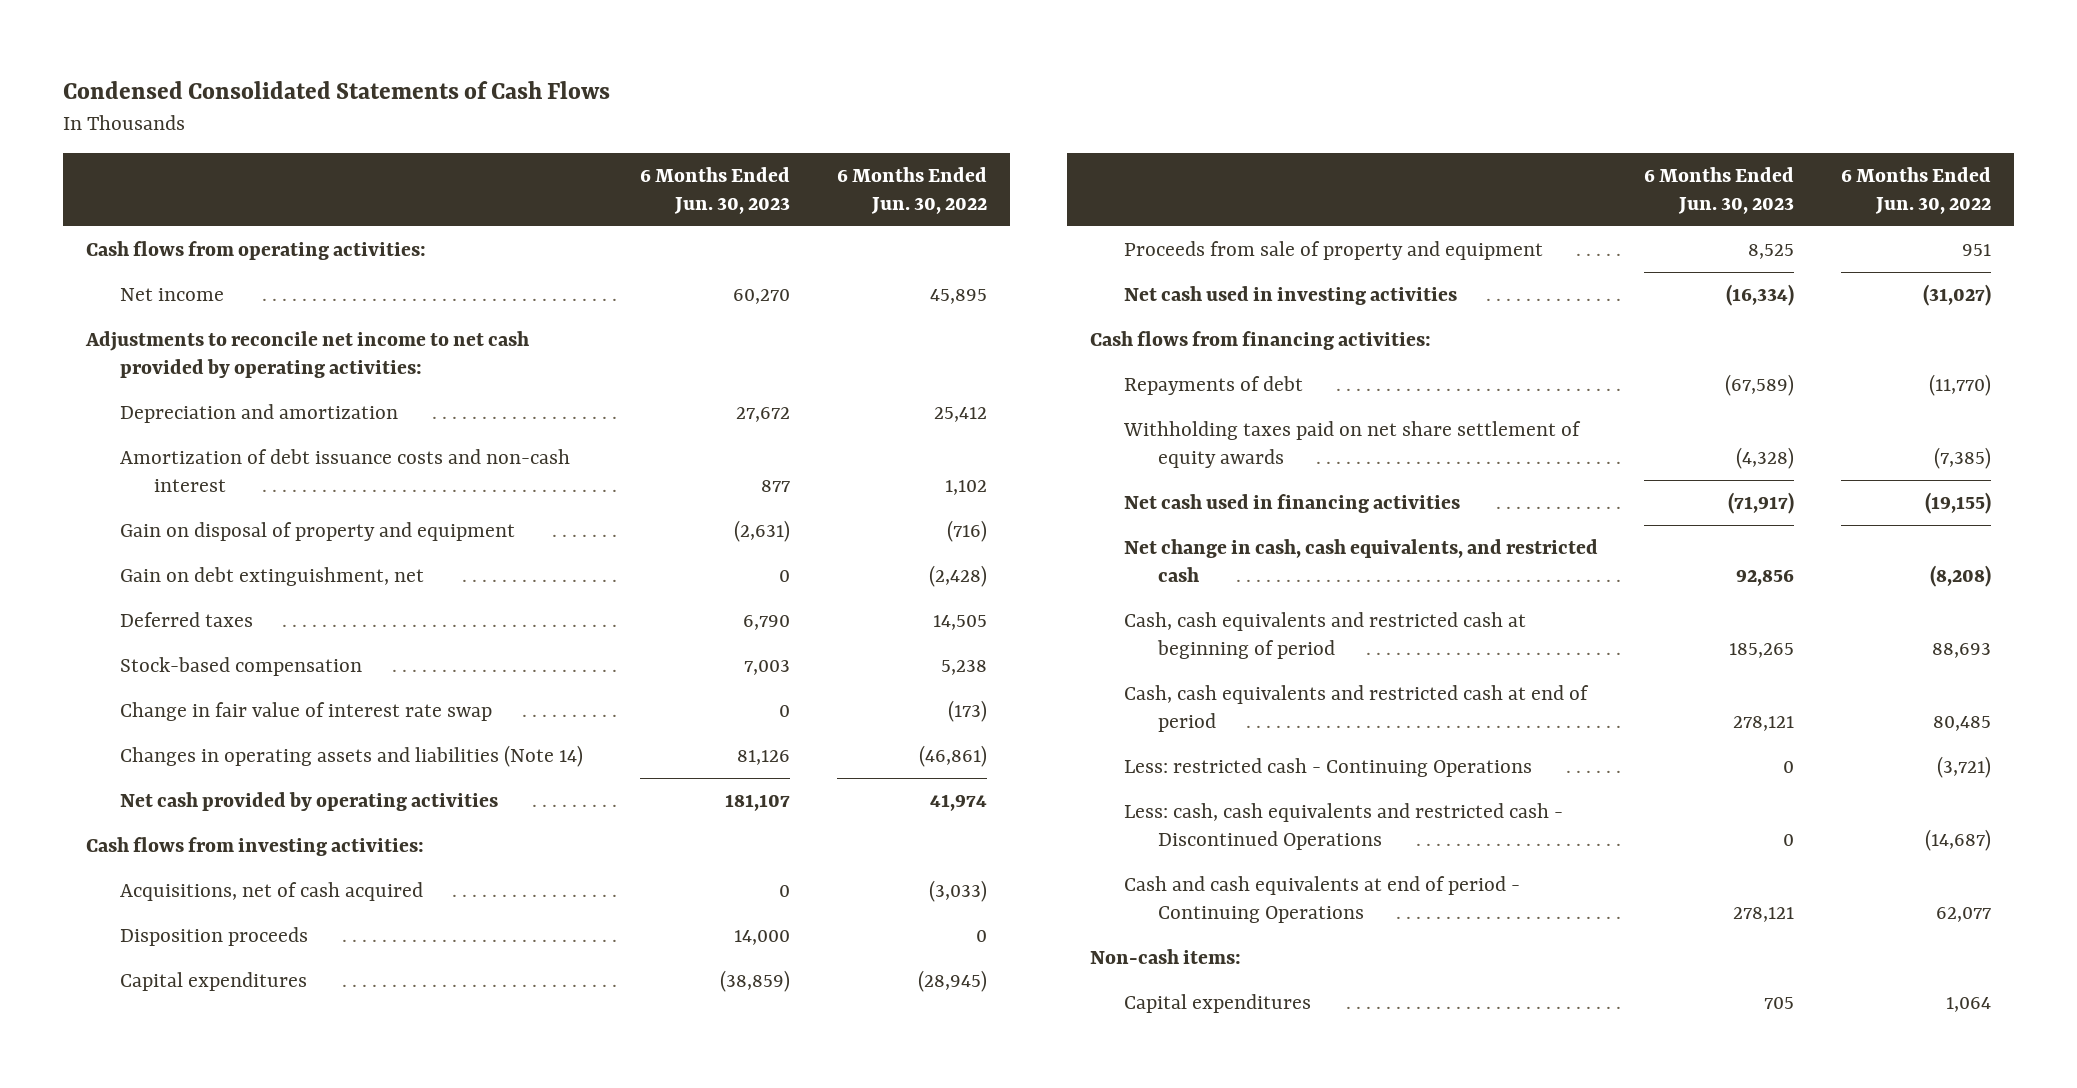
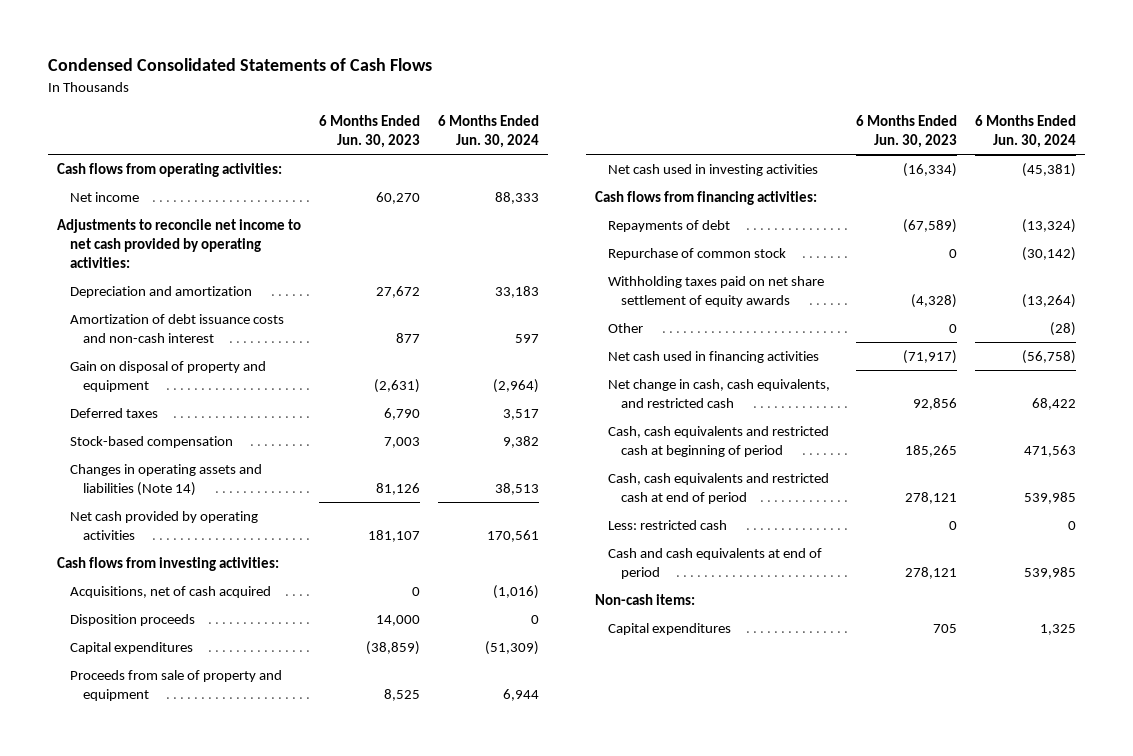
[836,166,987,214] 6 Months Ended Jun. 30, 2022 -> none
none -> [437,114,539,148] 6 Months Ended Jun. 30, 2024
[120,566,425,586] Gain on debt extinguishment, net -> none
[120,701,493,721] Change in fair value of interest rate swap -> none
none -> [607,248,786,261] Repurchase of common stock
none -> [607,323,643,334] Other
[1124,802,1564,850] Less: cash, cash equivalents and restricted cash - Discontinued Operations -> none
[1124,757,1533,777] Less: restricted cash - Continuing Operations -> [607,520,727,531] Less: restricted cash
[1124,875,1521,923] Cash and cash equivalents at end of period - Continuing Operations -> [607,548,822,580] Cash and cash equivalents at end of period

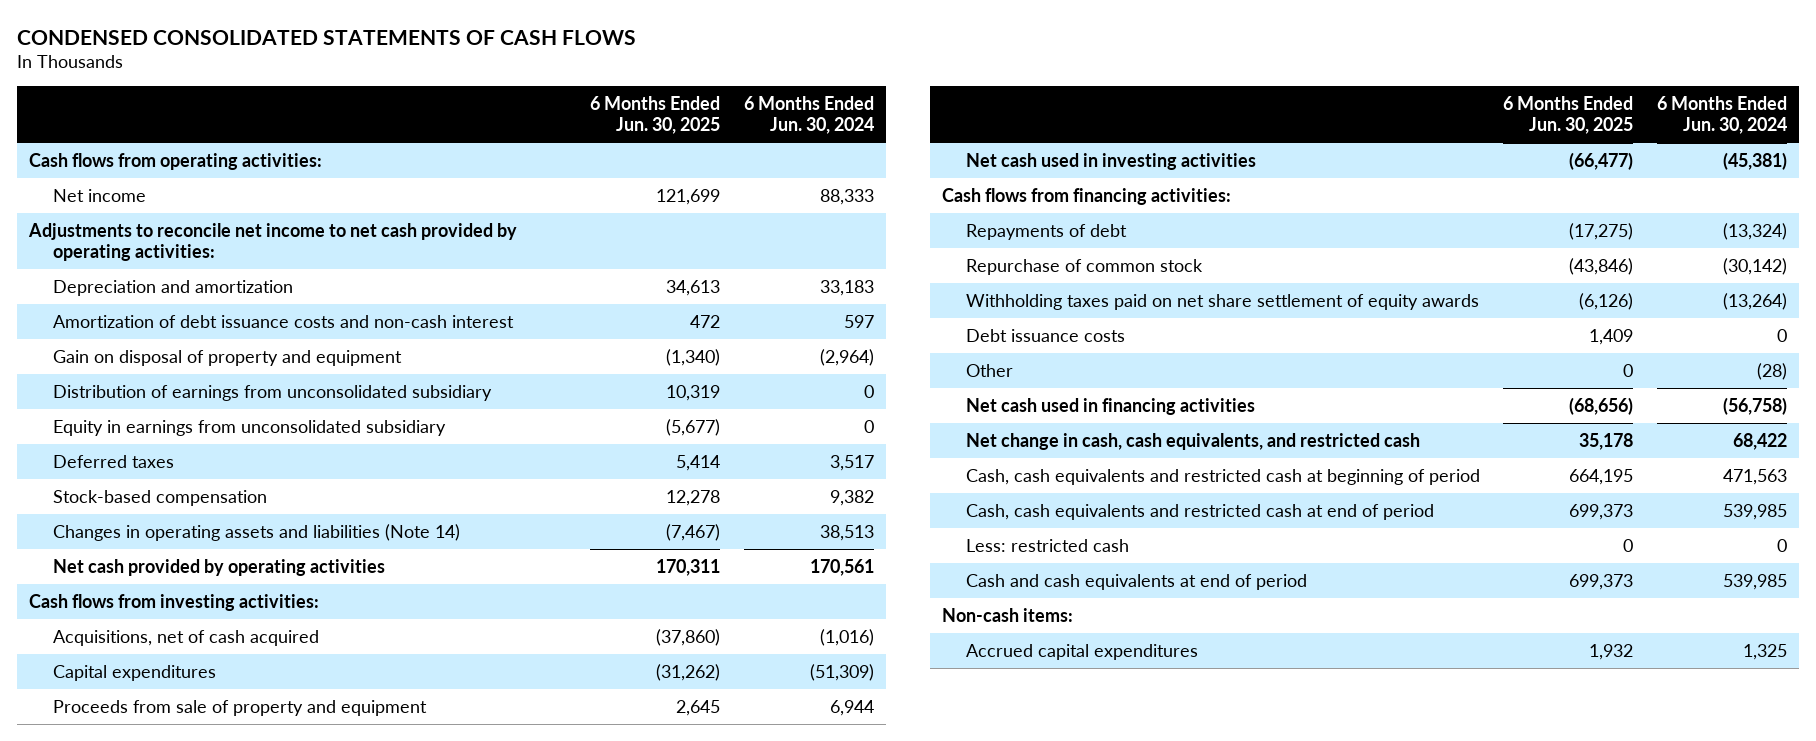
[47,58,432,72] Condensed Consolidated Statements of Cash Flows -> [17,29,637,45] CONDENSED CONSOLIDATED STATEMENTS OF CASH FLOWS
[318,114,420,148] 6 Months Ended Jun. 30, 2023 -> none
none -> [590,95,721,135] 6 Months Ended Jun. 30, 2025
none -> [52,384,492,401] Distribution of earnings from unconsolidated subsidiary
none -> [52,419,446,436] Equity in earnings from unconsolidated subsidiary
[69,614,195,627] Disposition proceeds -> none
none -> [965,328,1125,342] Debt issuance costs
[607,623,731,636] Capital expenditures -> [965,643,1198,660] Accrued capital expenditures

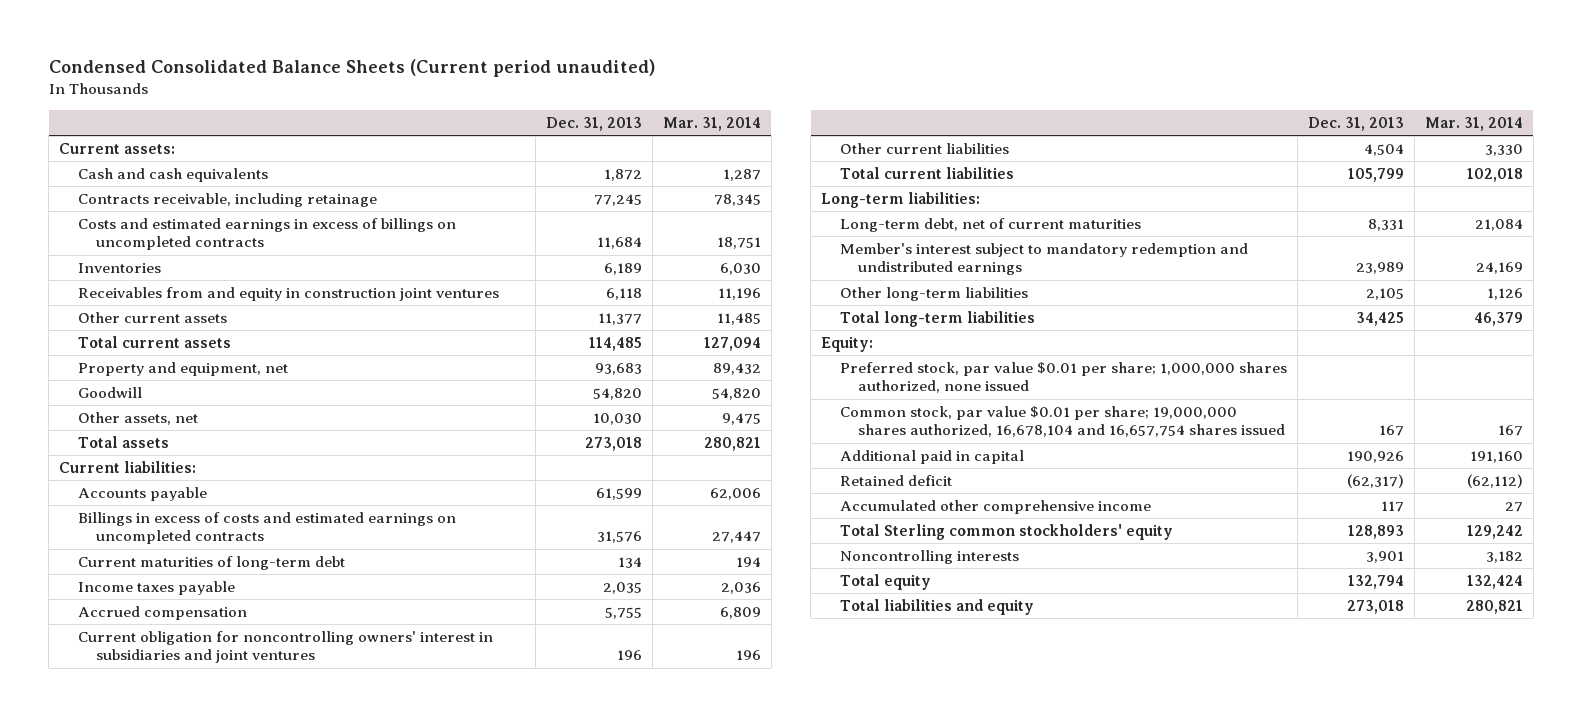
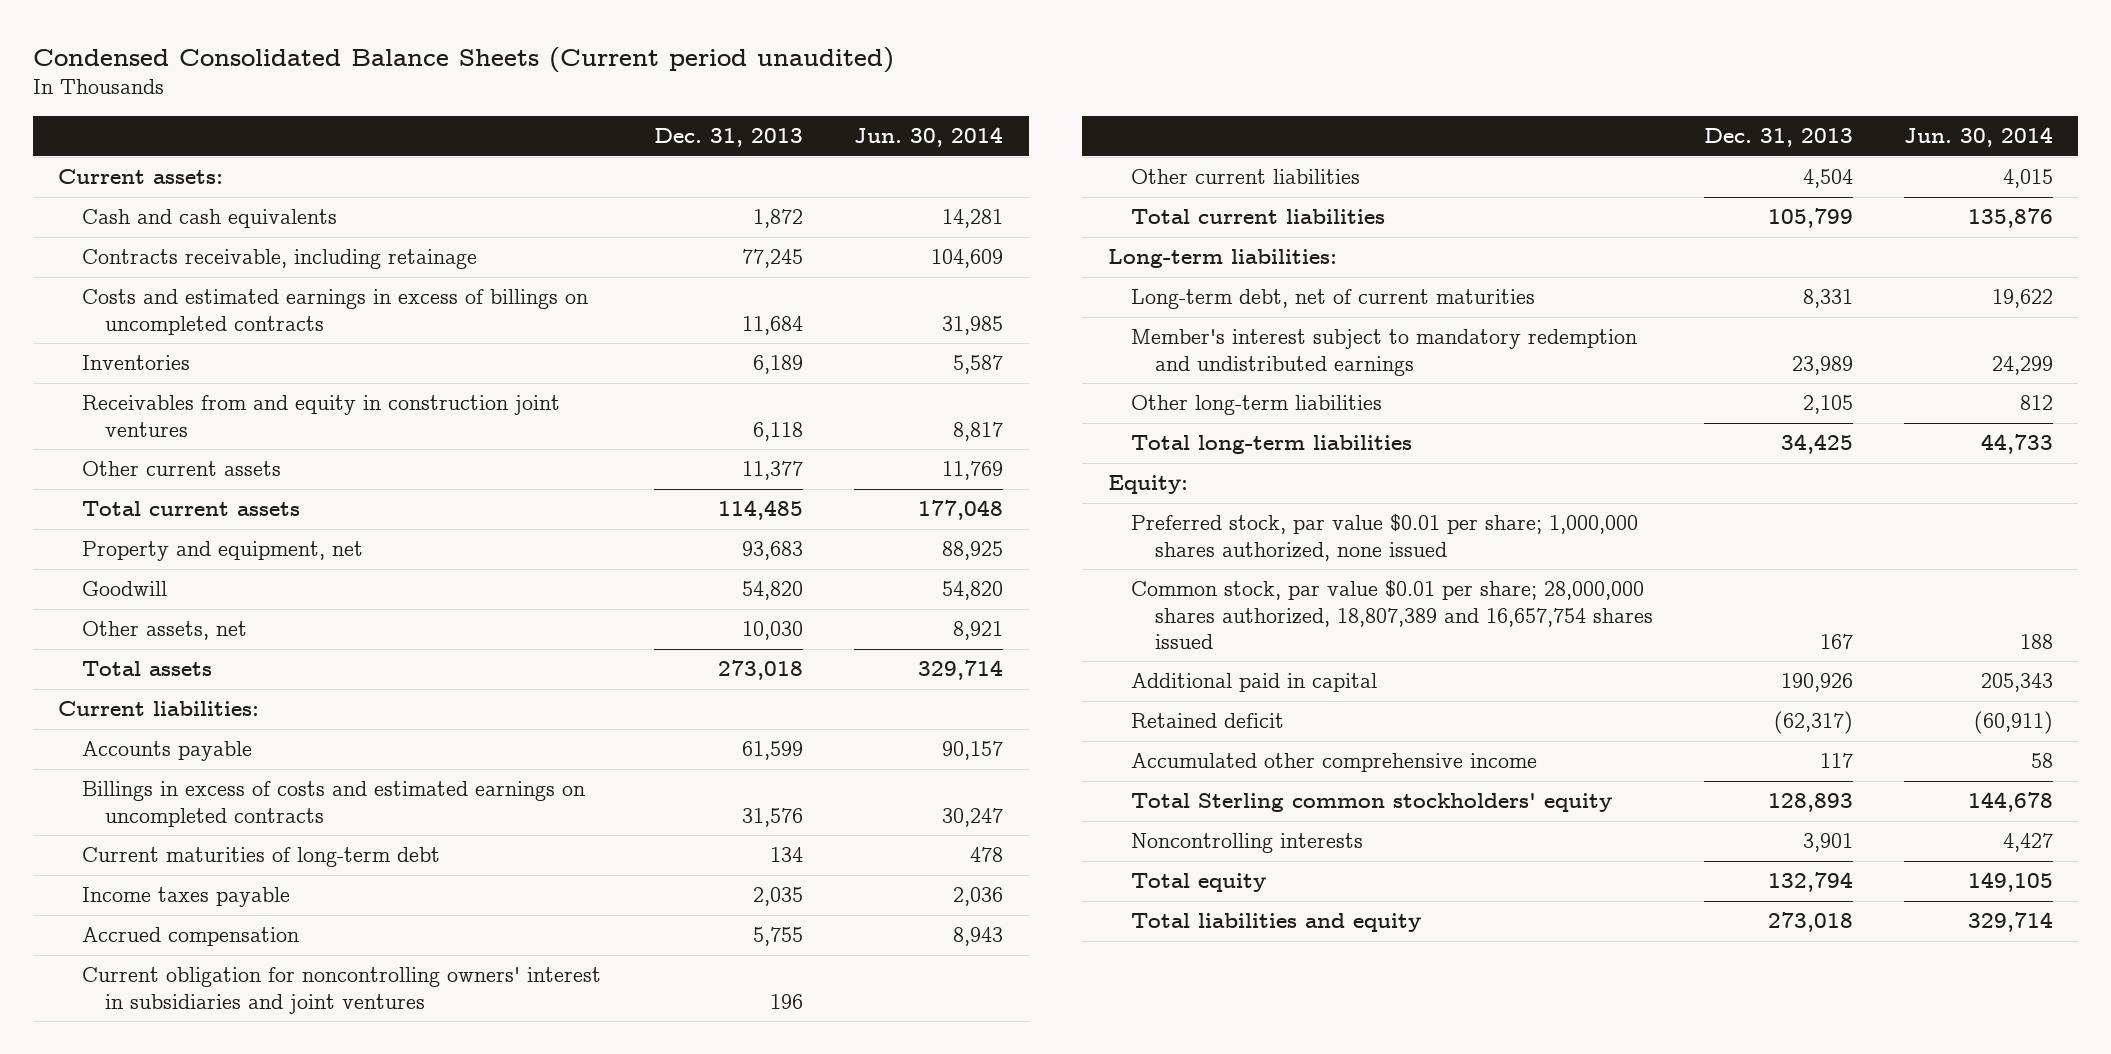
[662,116,761,131] Mar. 31, 2014 -> none
none -> [854,127,1004,148] Jun. 30, 2014
[839,406,1285,438] Common stock, par value $0.01 per share; 19,000,000 shares authorized, 16,678,104 and 16,657,754 shares issued -> [1131,580,1653,649] Common stock, par value $0.01 per share; 28,000,000 shares authorized, 18,807,389 and 16,657,754 shares issued

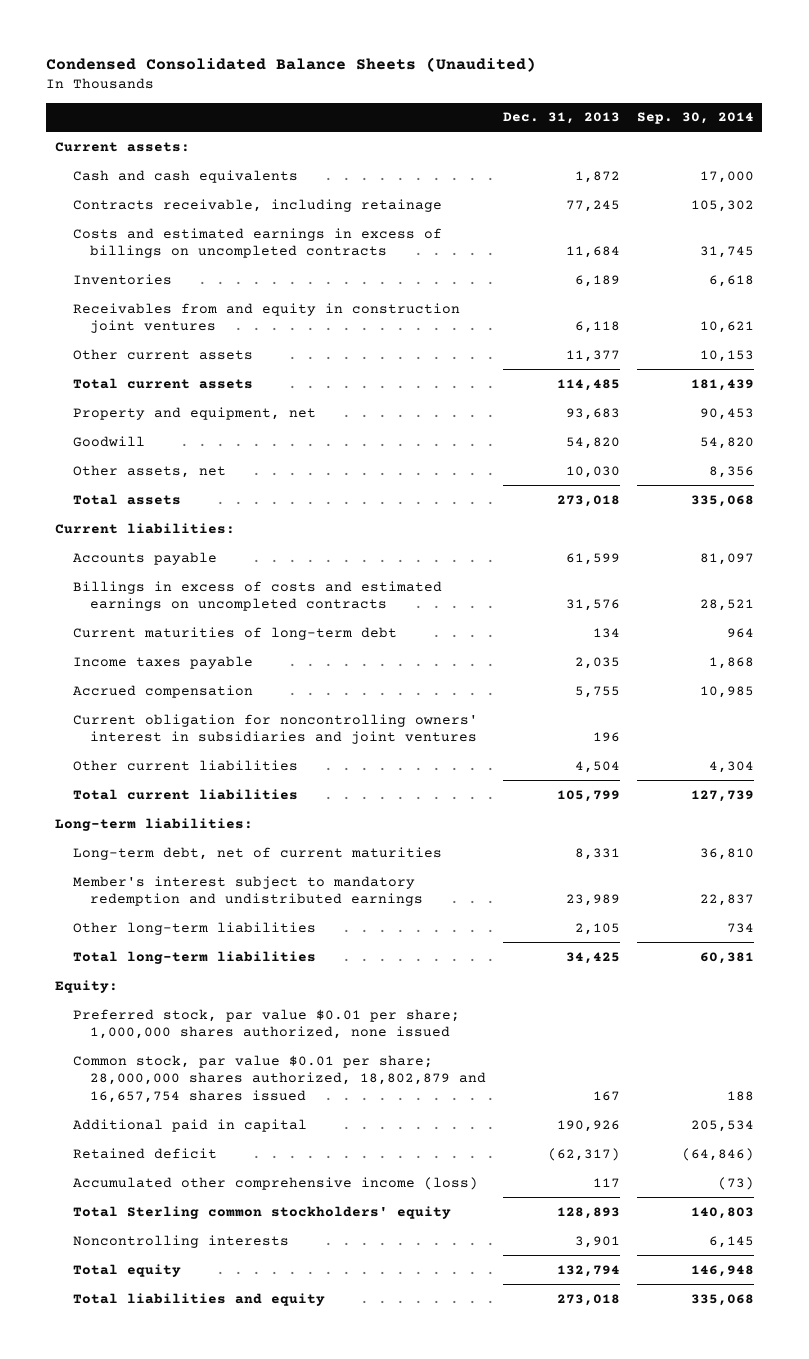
[32,46,894,73] Condensed Consolidated Balance Sheets (Current period unaudited) -> [46,56,537,72] Condensed Consolidated Balance Sheets (Unaudited)
[854,127,1004,148] Jun. 30, 2014 -> none
none -> [636,112,754,125] Sep. 30, 2014
[1131,580,1653,649] Common stock, par value $0.01 per share; 28,000,000 shares authorized, 18,807,389 and 16,657,754 shares issued -> [72,1054,487,1103] Common stock, par value $0.01 per share; 28,000,000 shares authorized, 18,802,879 and 16,657,754 shares issued
[1131,753,1538,773] Accumulated other comprehensive income -> [72,1176,478,1190] Accumulated other comprehensive income (loss)

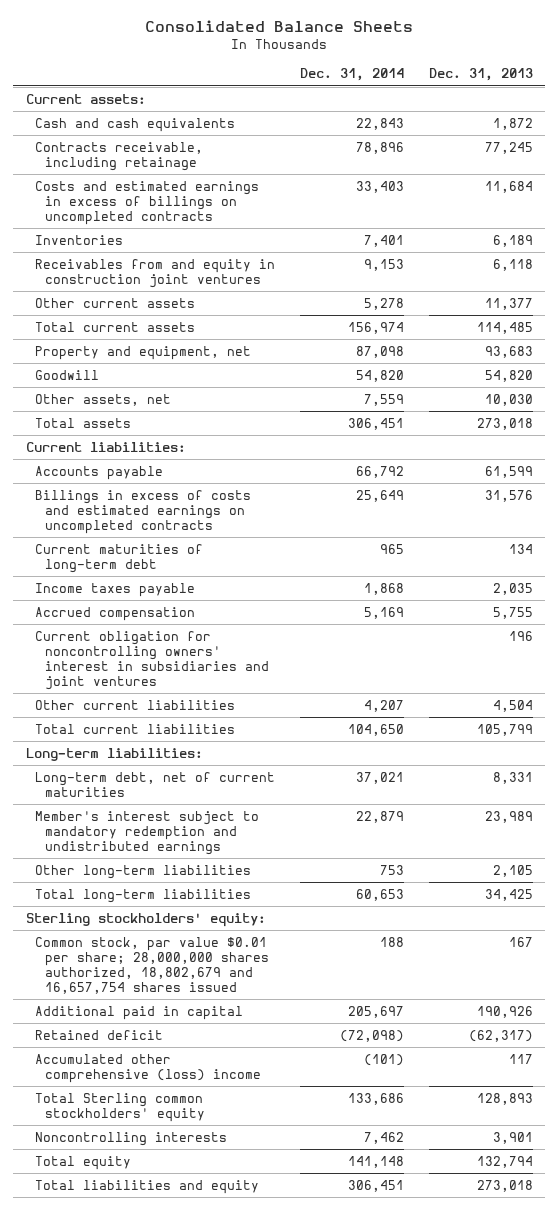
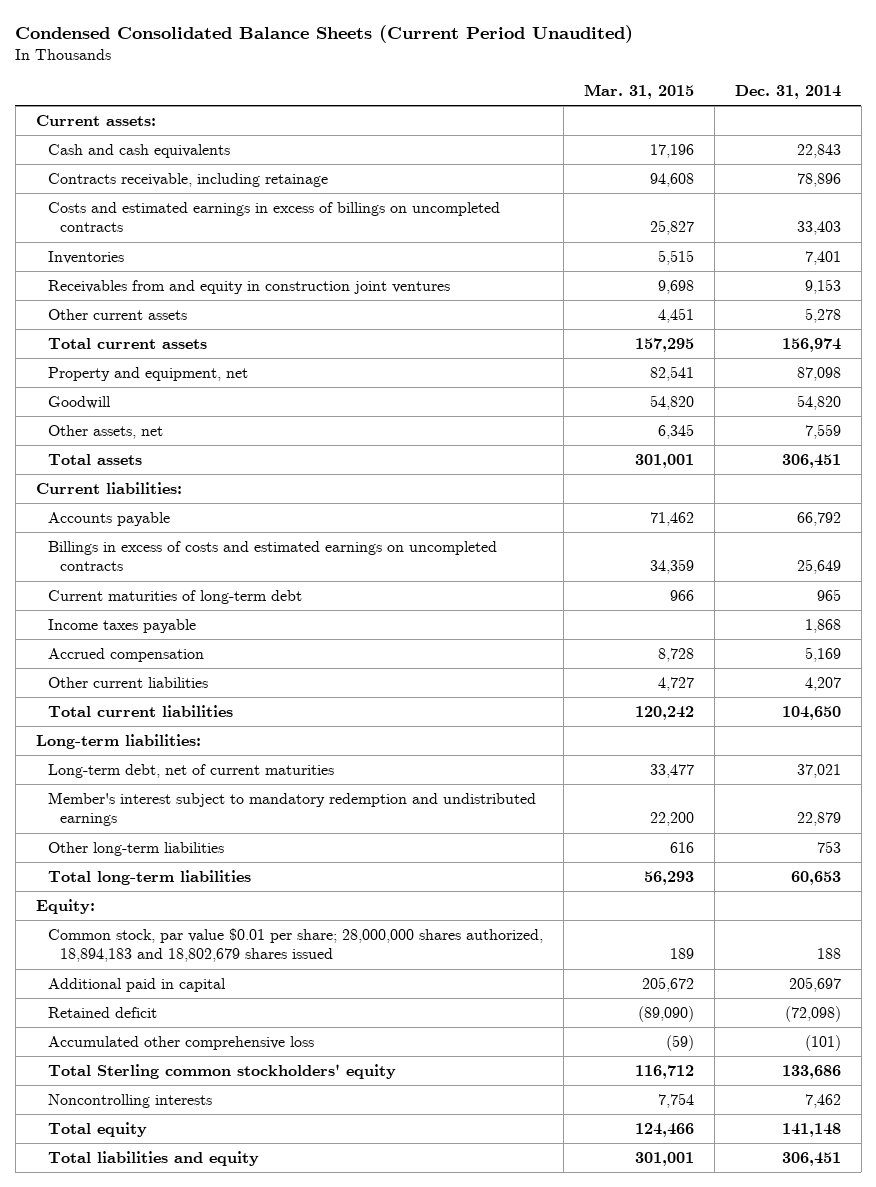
[145,20,414,33] Consolidated Balance Sheets -> [15,25,634,44] Condensed Consolidated Balance Sheets (Current Period Unaudited)
[428,68,533,82] Dec. 31, 2013 -> none
none -> [583,84,694,100] Mar. 31, 2015
[35,630,269,690] Current obligation for noncontrolling owners' interest in subsidiaries and joint ventures -> none
[25,912,266,927] Sterling stockholders' equity: -> none
none -> [35,899,95,915] Equity:
[35,936,269,994] Common stock, par value $0.01 per share; 28,000,000 shares authorized, 18,802,679 and 16,657,754 shares issued -> [47,928,543,963] Common stock, par value $0.01 per share; 28,000,000 shares authorized, 18,894,183 and 18,802,679 shares issued
[35,1053,261,1083] Accumulated other comprehensive (loss) income -> [47,1036,314,1051] Accumulated other comprehensive loss

